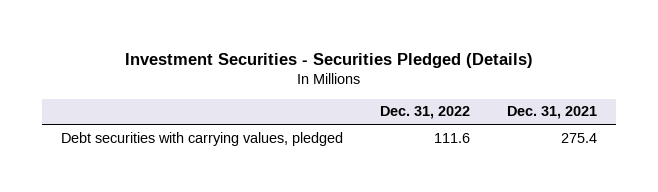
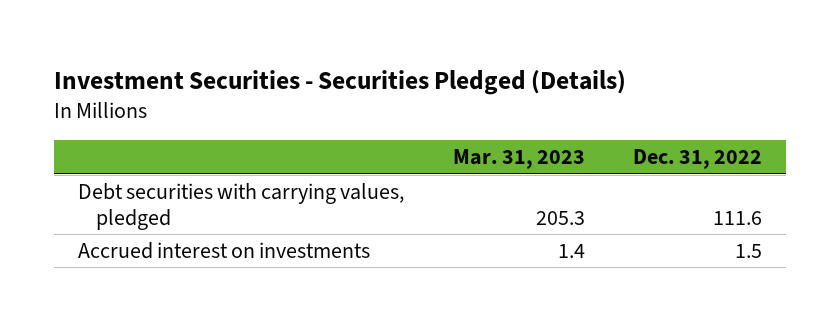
[506,106,597,120] Dec. 31, 2021 -> none
none -> [452,149,585,170] Mar. 31, 2023
none -> [78,242,371,260] Accrued interest on investments

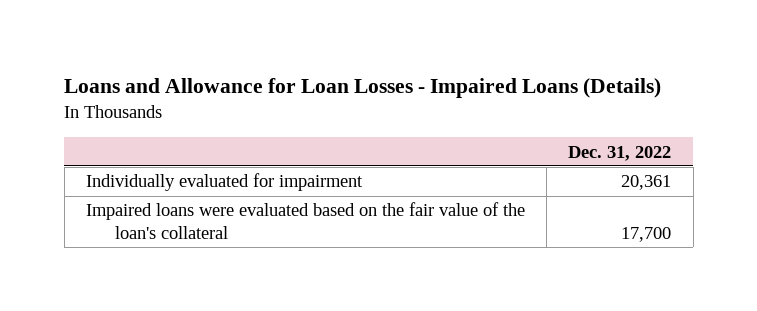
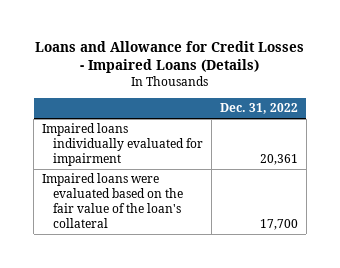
[64,78,662,99] Loans and Allowance for Loan Losses - Impaired Loans (Details) -> [34,40,304,74] Loans and Allowance for Credit Losses - Impaired Loans (Details)
[85,173,363,192] Individually evaluated for impairment -> [41,123,204,166] Impaired loans individually evaluated for impairment

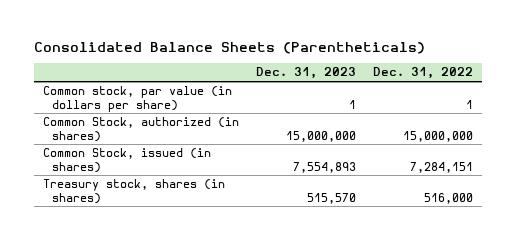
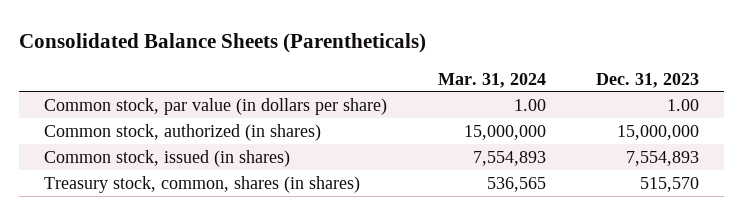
[373,67,474,80] Dec. 31, 2022 -> none
none -> [437,72,546,88] Mar. 31, 2024
[348,99,356,109] 1 -> [666,98,699,111] 1.00
[42,117,239,142] Common Stock, authorized (in shares) -> [44,123,322,141] Common stock, authorized (in shares)
[42,148,211,173] Common Stock, issued (in shares) -> [44,149,291,167] Common stock, issued (in shares)
[42,179,225,204] Treasury stock, shares (in shares) -> [44,175,361,193] Treasury stock, common, shares (in shares)

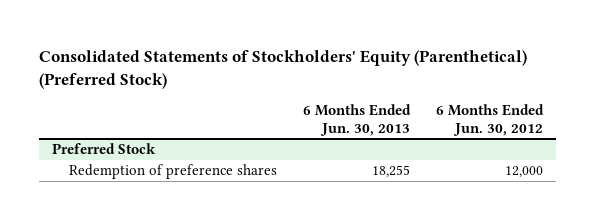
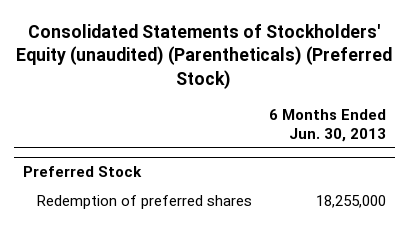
[39,50,528,90] Consolidated Statements of Stockholders' Equity (Parenthetical) (Preferred Stock) -> [16,23,393,89] Consolidated Statements of Stockholders' Equity (unaudited) (Parentheticals) (Preferred Stock)
[435,104,544,136] 6 Months Ended Jun. 30, 2012 -> none
[69,164,278,180] Redemption of preference shares -> [37,194,253,209] Redemption of preferred shares
[371,165,410,178] 18,255 -> [316,194,387,208] 18,255,000

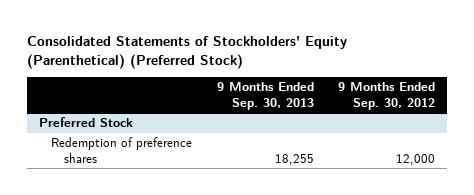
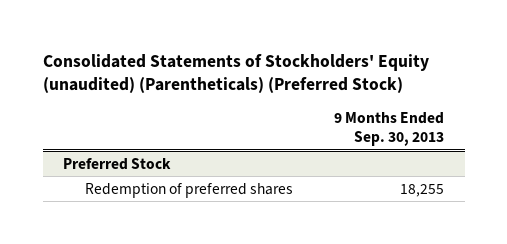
[26,35,347,69] Consolidated Statements of Stockholders' Equity (Parenthetical) (Preferred Stock) -> [42,53,429,94] Consolidated Statements of Stockholders' Equity (unaudited) (Parentheticals) (Preferred Stock)
[337,82,435,110] 9 Months Ended Sep. 30, 2012 -> none
[51,137,193,163] Redemption of preference shares -> [84,182,293,198] Redemption of preferred shares

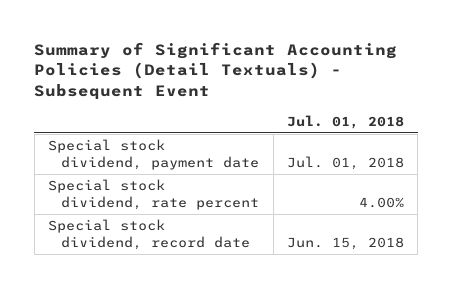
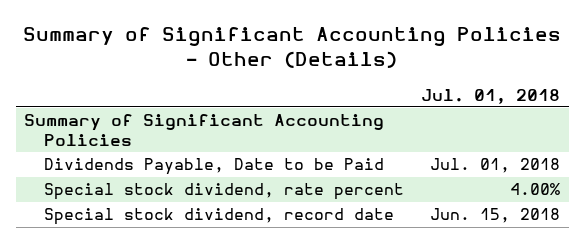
[34,41,398,101] Summary of Significant Accounting Policies (Detail Textuals) - Subsequent Event -> [23,26,562,69] Summary of Significant Accounting Policies - Other (Details)
none -> [24,114,385,146] Summary of Significant Accounting Policies
[48,139,260,171] Special stock dividend, payment date -> [43,158,384,176] Dividends Payable, Date to be Paid

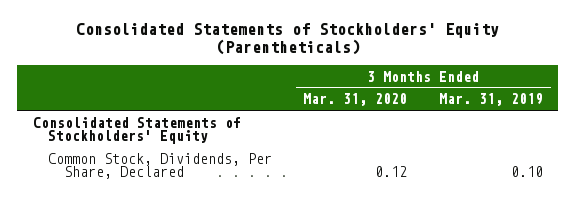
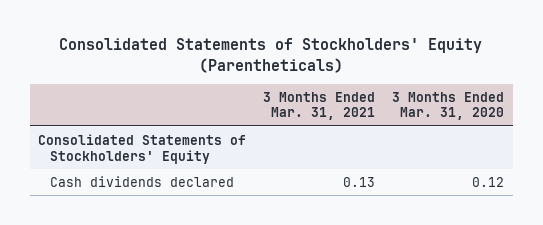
[438,93,543,107] Mar. 31, 2019 -> none
none -> [263,91,376,121] 3 Months Ended Mar. 31, 2021
[48,152,273,180] Common Stock, Dividends, Per Share, Declared -> [50,175,235,187] Cash dividends declared

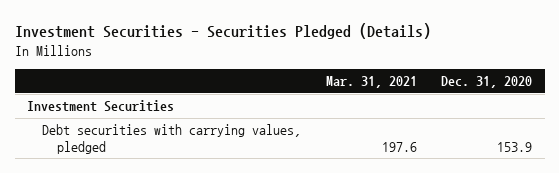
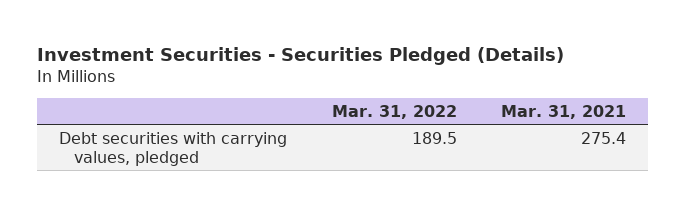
[441,76,533,89] Dec. 31, 2020 -> none
none -> [331,104,457,119] Mar. 31, 2022
[27,100,175,113] Investment Securities -> none
[381,141,417,152] 197.6 -> [580,132,626,145] 275.4

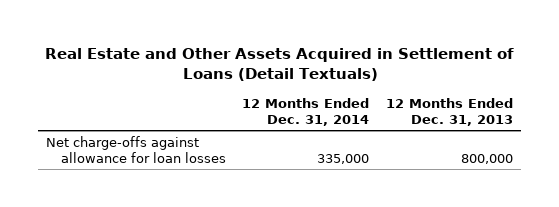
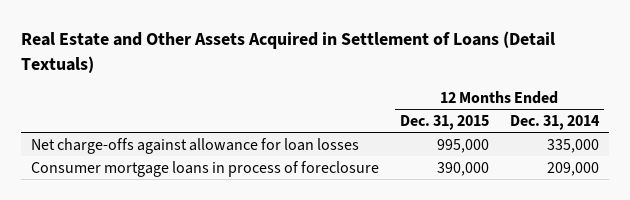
[386,97,514,127] 12 Months Ended Dec. 31, 2013 -> none
none -> [399,114,489,130] Dec. 31, 2015
none -> [31,160,380,177] Consumer mortgage loans in process of foreclosure

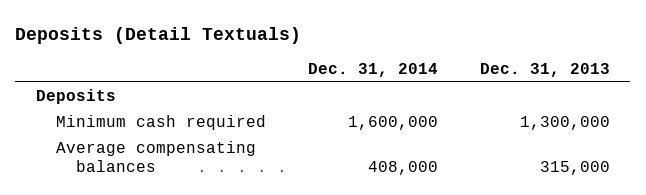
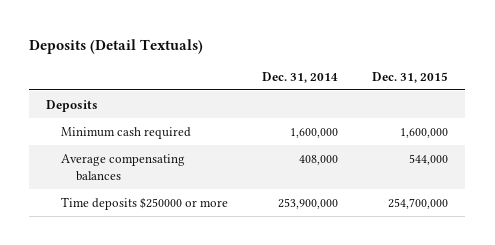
[479,63,610,78] Dec. 31, 2013 -> none
none -> [372,71,449,83] Dec. 31, 2015
none -> [61,196,229,210] Time deposits $250000 or more

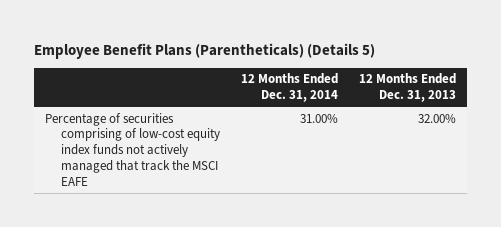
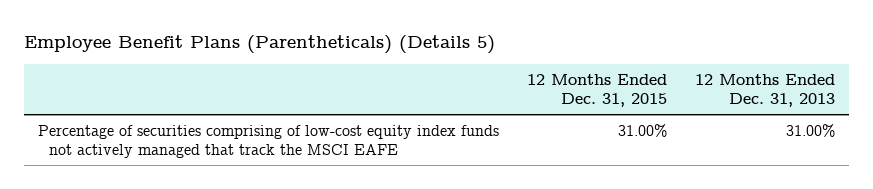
[241,73,339,103] 12 Months Ended Dec. 31, 2014 -> none
none -> [527,73,668,107] 12 Months Ended Dec. 31, 2015
[418,113,457,123] 32.00% -> [786,123,836,137] 31.00%

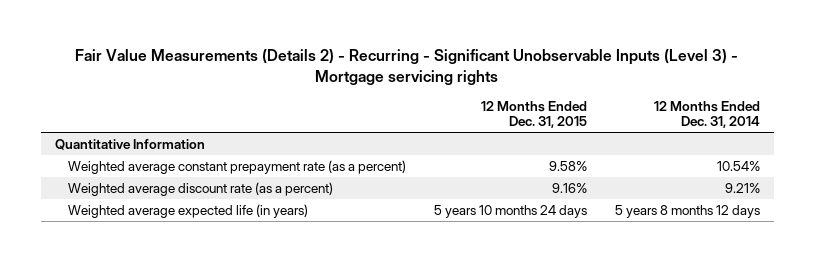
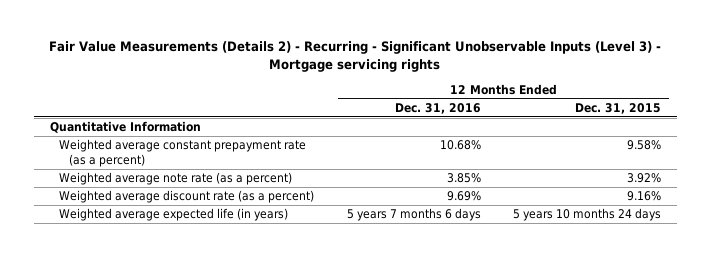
[653,100,760,129] 12 Months Ended Dec. 31, 2014 -> none
none -> [394,102,481,114] Dec. 31, 2016
none -> [59,172,293,186] Weighted average note rate (as a percent)

